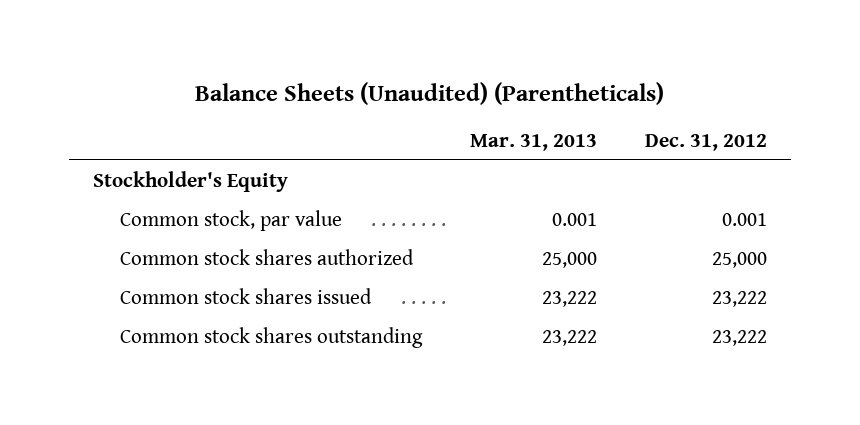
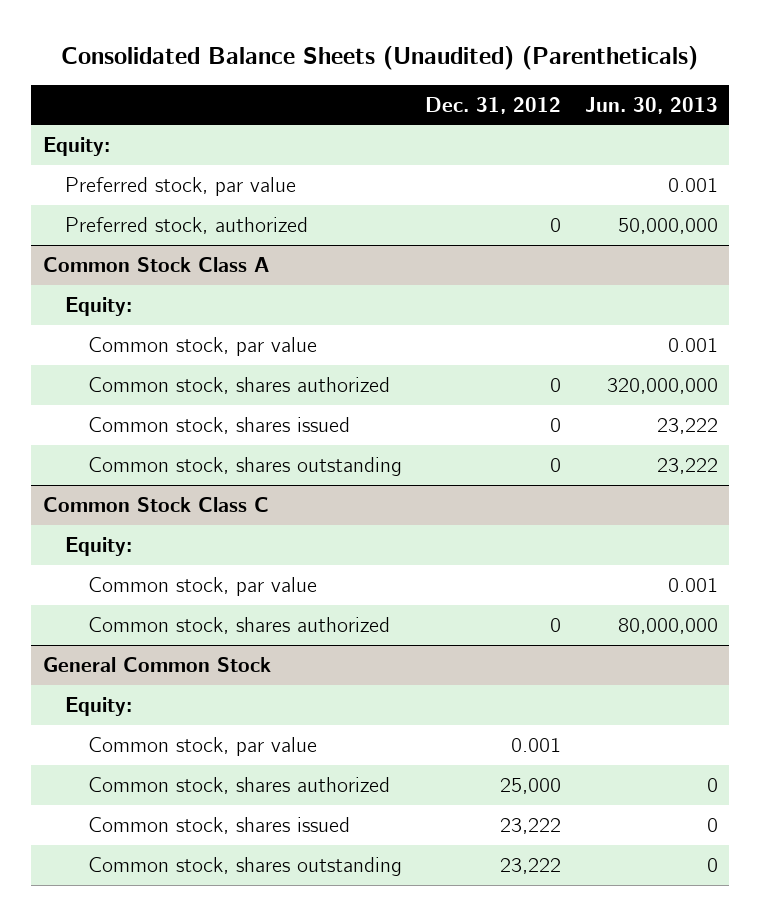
[195,81,665,105] Balance Sheets (Unaudited) (Parentheticals) -> [61,45,699,70] Consolidated Balance Sheets (Unaudited) (Parentheticals)
[469,133,597,151] Mar. 31, 2013 -> none
none -> [584,96,718,114] Jun. 30, 2013
[93,170,289,192] Stockholder's Equity -> [42,137,110,157] Equity:
none -> [65,177,297,197] Preferred stock, par value
none -> [65,217,309,235] Preferred stock, authorized
none -> [42,257,269,273] Common Stock Class A
none -> [65,297,133,317] Equity:
none -> [87,337,317,357] Common stock, par value
none -> [87,377,390,395] Common stock, shares authorized
none -> [87,417,350,435] Common stock, shares issued
none -> [87,457,402,477] Common stock, shares outstanding
none -> [42,497,269,513] Common Stock Class C
none -> [65,537,133,557] Equity:
none -> [87,577,317,597] Common stock, par value
none -> [87,617,390,635] Common stock, shares authorized
none -> [42,657,271,673] General Common Stock
none -> [65,697,133,717] Equity:
[119,248,414,265] Common stock shares authorized -> [87,777,390,795] Common stock, shares authorized
[119,287,372,304] Common stock shares issued -> [87,817,350,835] Common stock, shares issued
[119,326,423,348] Common stock shares outstanding -> [87,857,402,877] Common stock, shares outstanding

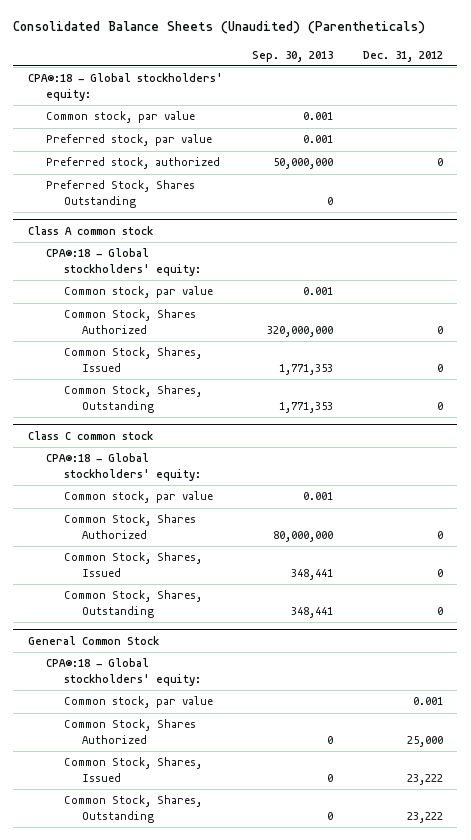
[584,96,718,114] Jun. 30, 2013 -> none
none -> [252,50,334,62] Sep. 30, 2013
[42,137,110,157] Equity: -> [27,73,223,101] CPA®:18 - Global stockholders' equity:
none -> [45,111,195,124] Common stock, par value
none -> [45,180,195,208] Preferred Stock, Shares Outstanding
[42,257,269,273] Common Stock Class A -> [27,225,153,235] Class A common stock
[65,297,133,317] Equity: -> [45,248,201,276] CPA®:18 - Global stockholders' equity:
[87,377,390,395] Common stock, shares authorized -> [63,309,196,334] Common Stock, Shares Authorized
[87,417,350,435] Common stock, shares issued -> [63,347,202,372] Common Stock, Shares, Issued
[87,457,402,477] Common stock, shares outstanding -> [63,385,202,413] Common Stock, Shares, Outstanding
[42,497,269,513] Common Stock Class C -> [27,430,153,440] Class C common stock
[65,537,133,557] Equity: -> [45,453,201,481] CPA®:18 - Global stockholders' equity:
[87,617,390,635] Common stock, shares authorized -> [63,514,196,539] Common Stock, Shares Authorized
none -> [63,552,202,577] Common Stock, Shares, Issued
none -> [63,590,202,618] Common Stock, Shares, Outstanding
[65,697,133,717] Equity: -> [45,658,201,686] CPA®:18 - Global stockholders' equity:
[87,777,390,795] Common stock, shares authorized -> [63,719,196,744] Common Stock, Shares Authorized
[87,817,350,835] Common stock, shares issued -> [63,757,202,782] Common Stock, Shares, Issued
[87,857,402,877] Common stock, shares outstanding -> [63,795,202,823] Common Stock, Shares, Outstanding

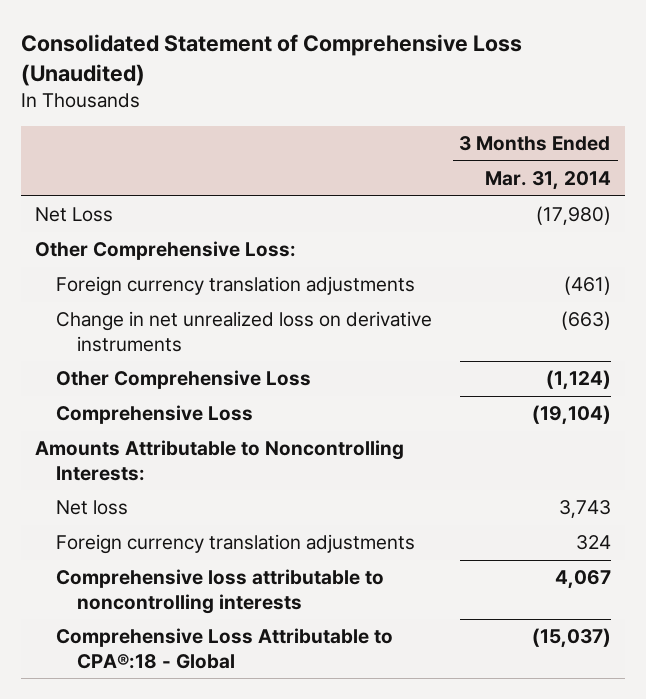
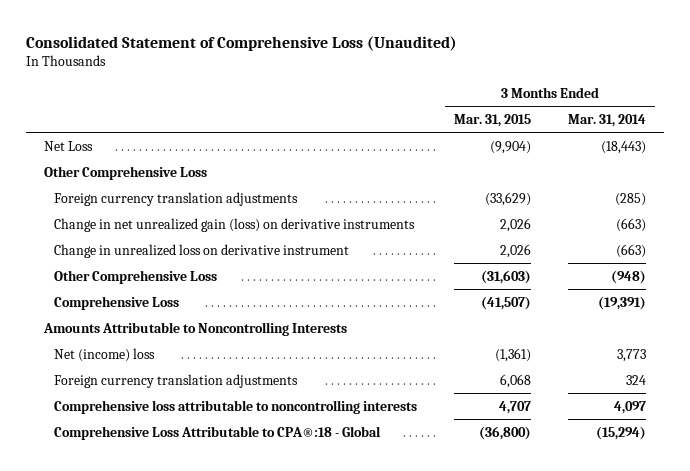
none -> [453,114,531,128] Mar. 31, 2015
[535,206,611,226] (17,980) -> [600,140,646,154] (18,443)
[34,241,296,261] Other Comprehensive Loss: -> [44,165,208,180] Other Comprehensive Loss
[563,276,611,296] (461) -> [614,192,646,206] (285)
[55,311,432,352] Change in net unrealized loss on derivative instruments -> [54,217,416,232] Change in net unrealized gain (loss) on derivative instruments
none -> [54,243,350,258] Change in unrealized loss on derivative instrument
[545,370,611,391] (1,124) -> [610,269,646,284] (948)
[531,405,611,426] (19,104) -> [597,295,646,310] (19,391)
[34,440,404,481] Amounts Attributable to Noncontrolling Interests: -> [43,321,348,336] Amounts Attributable to Noncontrolling Interests
[55,500,128,516] Net loss -> [54,347,156,362] Net (income) loss
[558,500,611,519] 3,743 -> [616,348,646,362] 3,773
[554,570,611,590] 4,067 -> [613,400,646,414] 4,097
[531,628,611,649] (15,037) -> [595,425,646,440] (15,294)

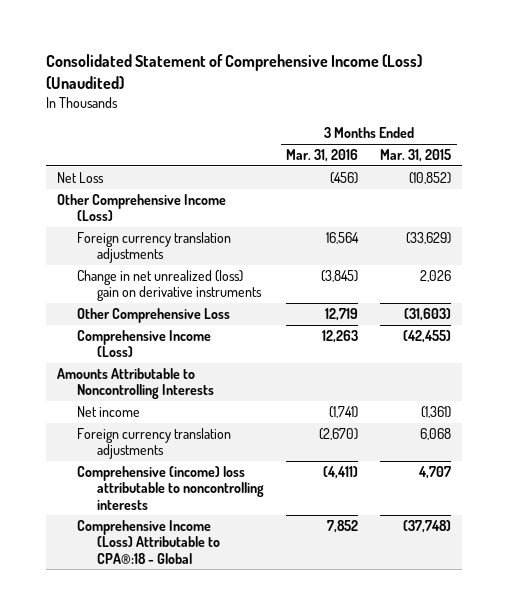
[25,35,457,51] Consolidated Statement of Comprehensive Loss (Unaudited) -> [45,54,422,90] Consolidated Statement of Comprehensive Income (Loss) (Unaudited)
[567,114,646,128] Mar. 31, 2014 -> none
none -> [286,148,359,162] Mar. 31, 2016
[489,140,531,154] (9,904) -> [409,171,452,184] (10,852)
[44,165,208,180] Other Comprehensive Loss -> [56,193,226,222] Other Comprehensive Income (Loss)
[54,243,350,258] Change in unrealized loss on derivative instrument -> none
[54,217,416,232] Change in net unrealized gain (loss) on derivative instruments -> [76,269,263,302] Change in net unrealized (loss) gain on derivative instruments
[54,295,180,310] Comprehensive Loss -> [76,329,211,358] Comprehensive Income (Loss)
[480,295,531,310] (41,507) -> [403,329,452,343] (42,455)
[54,347,156,362] Net (income) loss -> [76,405,140,417] Net income
[54,399,418,414] Comprehensive loss attributable to noncontrolling interests -> [76,465,265,510] Comprehensive (income) loss attributable to noncontrolling interests
[54,425,382,440] Comprehensive Loss Attributable to CPA®:18 - Global -> [76,519,221,564] Comprehensive Income (Loss) Attributable to CPA®:18 - Global
[478,425,531,440] (36,800) -> [403,519,452,533] (37,748)

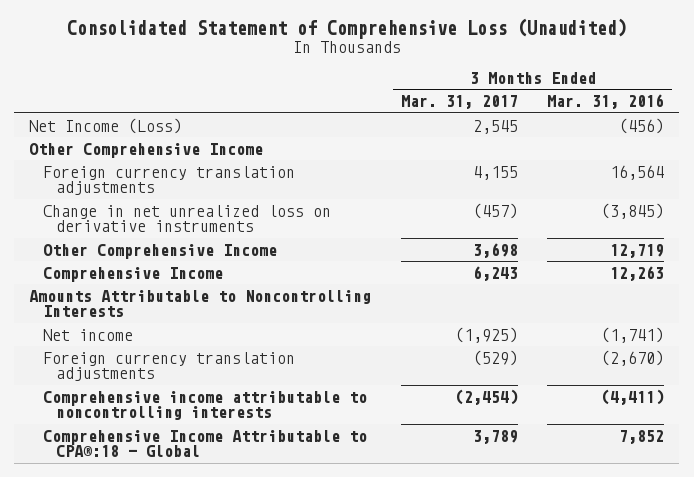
[45,54,422,90] Consolidated Statement of Comprehensive Income (Loss) (Unaudited) -> [66,18,627,40] Consolidated Statement of Comprehensive Loss (Unaudited)
[380,148,452,162] Mar. 31, 2015 -> none
none -> [400,95,518,110] Mar. 31, 2017
[56,171,104,183] Net Loss -> [29,117,183,134] Net Income (Loss)
[56,193,226,222] Other Comprehensive Income (Loss) -> [29,142,264,158] Other Comprehensive Income
[76,269,263,302] Change in net unrealized (loss) gain on derivative instruments -> [42,204,331,233] Change in net unrealized loss on derivative instruments
[76,307,230,323] Other Comprehensive Loss -> [42,243,277,259] Other Comprehensive Income
[76,329,211,358] Comprehensive Income (Loss) -> [42,266,223,282] Comprehensive Income
[76,465,265,510] Comprehensive (income) loss attributable to noncontrolling interests -> [42,390,367,421] Comprehensive income attributable to noncontrolling interests
[76,519,221,564] Comprehensive Income (Loss) Attributable to CPA®:18 - Global -> [42,429,367,458] Comprehensive Income Attributable to CPA®:18 - Global

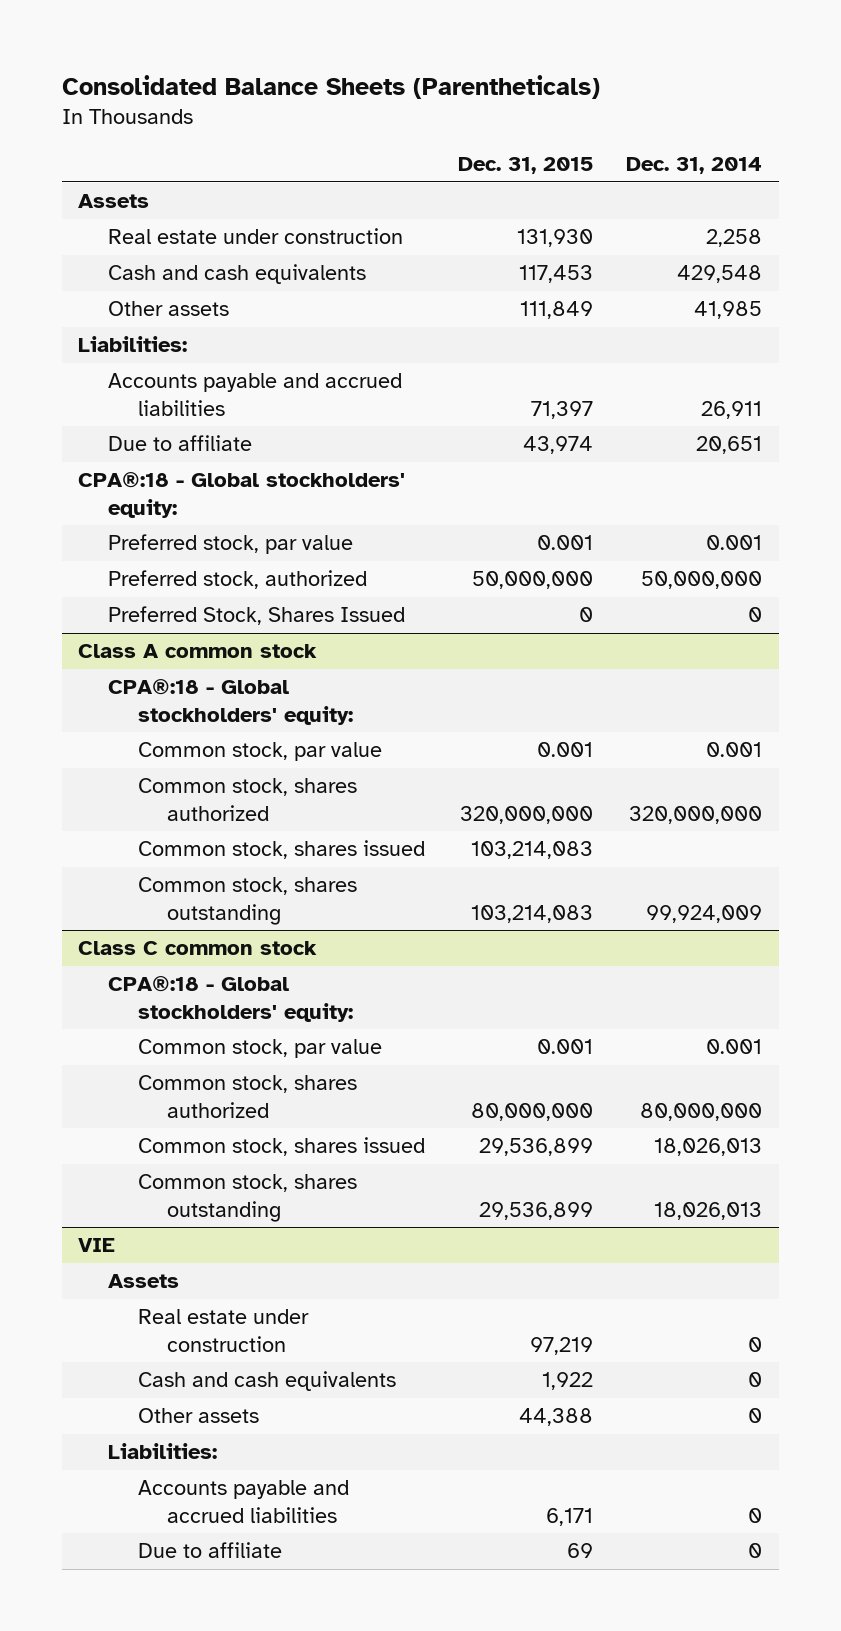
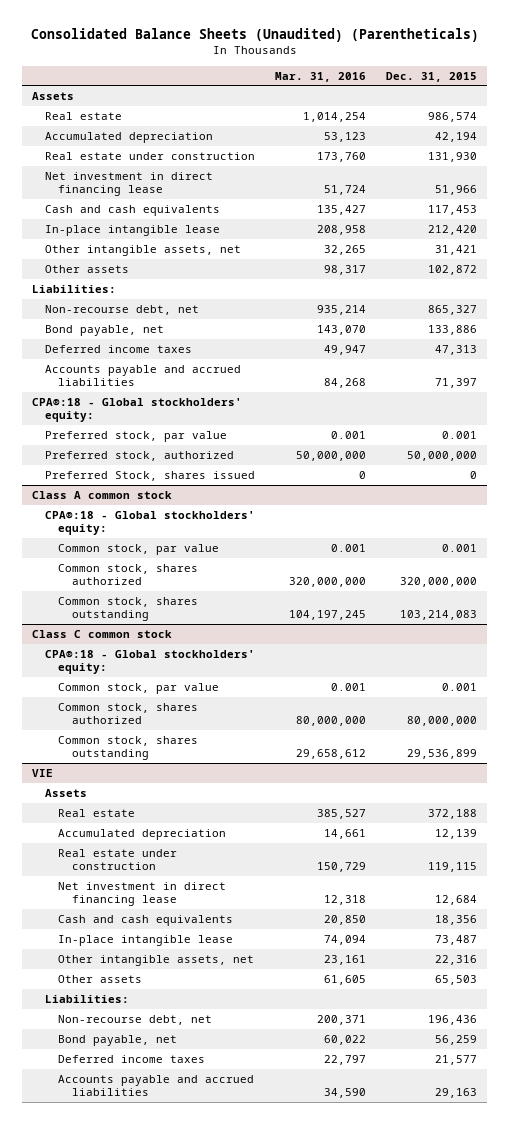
[61,75,600,100] Consolidated Balance Sheets (Parentheticals) -> [30,28,479,43] Consolidated Balance Sheets (Unaudited) (Parentheticals)
[626,157,763,175] Dec. 31, 2014 -> none
none -> [275,71,367,82] Mar. 31, 2016
none -> [45,111,123,120] Real estate
none -> [45,131,214,143] Accumulated depreciation
none -> [45,171,214,197] Net investment in direct financing lease
none -> [45,224,221,236] In-place intangible lease
none -> [45,244,242,256] Other intangible assets, net
[519,301,593,320] 111,849 -> [428,264,478,275] 102,872
none -> [45,304,200,315] Non-recourse debt, net
none -> [45,324,165,336] Bond payable, net
none -> [45,344,193,353] Deferred income taxes
[108,435,253,452] Due to affiliate -> none
[108,606,406,626] Preferred Stock, Shares Issued -> [45,470,256,481] Preferred Stock, shares issued
[137,840,425,860] Common stock, shares issued -> none
[137,1137,425,1157] Common stock, shares issued -> none
none -> [58,808,136,817] Real estate
none -> [58,828,227,840] Accumulated depreciation
[529,1336,593,1355] 97,219 -> [428,862,478,873] 119,115
none -> [58,881,227,907] Net investment in direct financing lease
[541,1372,593,1391] 1,922 -> [435,914,478,925] 18,356
none -> [58,934,234,946] In-place intangible lease
none -> [58,954,255,966] Other intangible assets, net
[518,1408,593,1427] 44,388 -> [435,974,478,985] 65,503
[137,1542,282,1559] Due to affiliate -> none
none -> [58,1014,213,1025] Non-recourse debt, net
none -> [58,1034,178,1046] Bond payable, net
none -> [58,1054,206,1063] Deferred income taxes
[545,1507,593,1526] 6,171 -> [435,1088,478,1099] 29,163

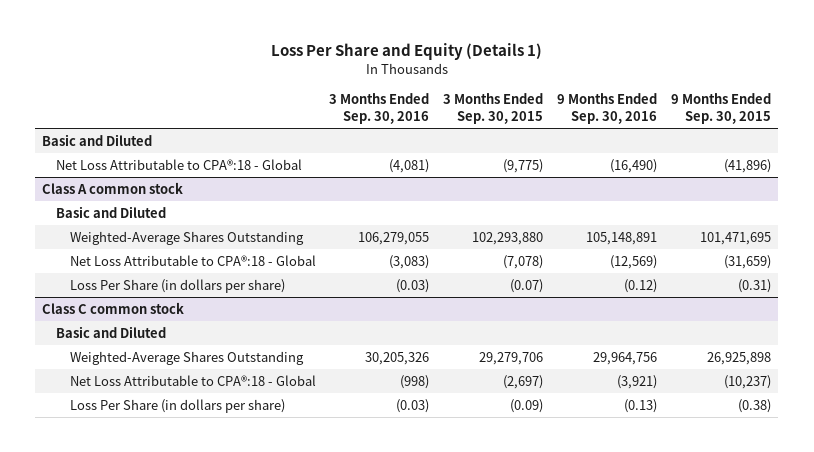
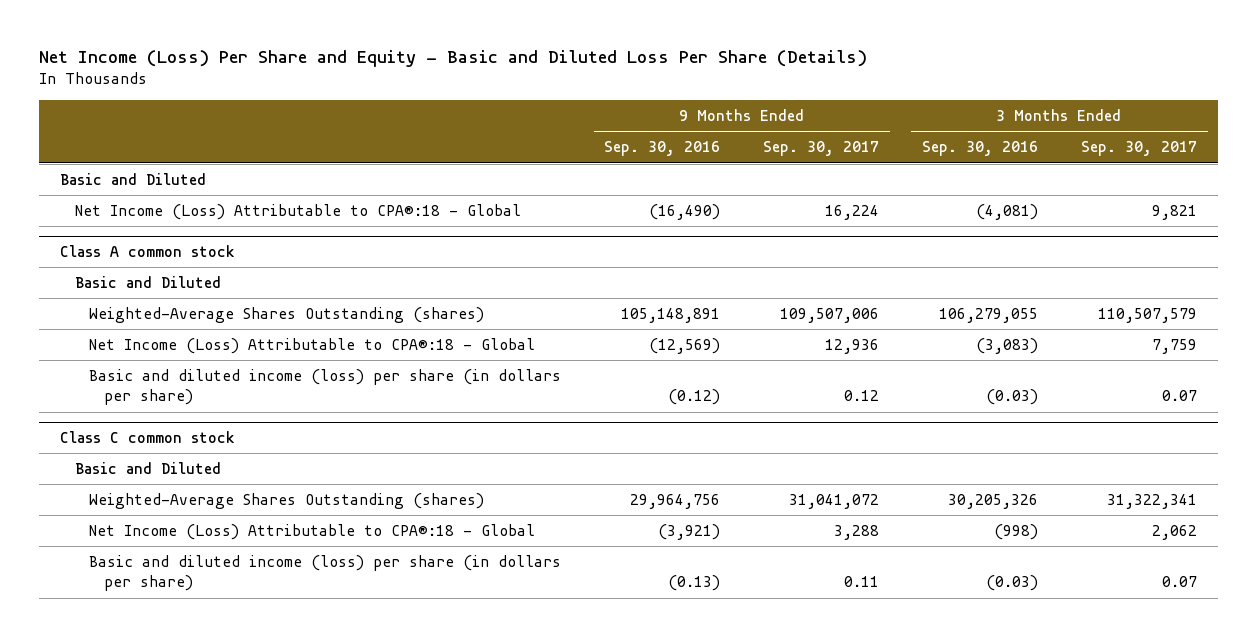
[270,42,542,60] Loss Per Share and Equity (Details 1) -> [39,50,868,68] Net Income (Loss) Per Share and Equity - Basic and Diluted Loss Per Share (Details)
[443,93,544,125] 3 Months Ended Sep. 30, 2015 -> none
[671,93,772,125] 9 Months Ended Sep. 30, 2015 -> none
none -> [763,141,880,157] Sep. 30, 2017
none -> [1080,141,1197,157] Sep. 30, 2017
[55,159,302,171] Net Loss Attributable to CPA®:18 - Global -> [74,204,521,221] Net Income (Loss) Attributable to CPA®:18 - Global
[69,231,304,246] Weighted-Average Shares Outstanding -> [89,307,485,324] Weighted-Average Shares Outstanding (shares)
[69,255,316,267] Net Loss Attributable to CPA®:18 - Global -> [89,338,536,355] Net Income (Loss) Attributable to CPA®:18 - Global
[69,279,285,294] Loss Per Share (in dollars per share) -> [89,369,562,406] Basic and diluted income (loss) per share (in dollars per share)
[69,351,304,366] Weighted-Average Shares Outstanding -> [89,493,485,510] Weighted-Average Shares Outstanding (shares)
[69,375,316,387] Net Loss Attributable to CPA®:18 - Global -> [89,524,536,541] Net Income (Loss) Attributable to CPA®:18 - Global
[69,399,285,414] Loss Per Share (in dollars per share) -> [89,555,562,592] Basic and diluted income (loss) per share (in dollars per share)

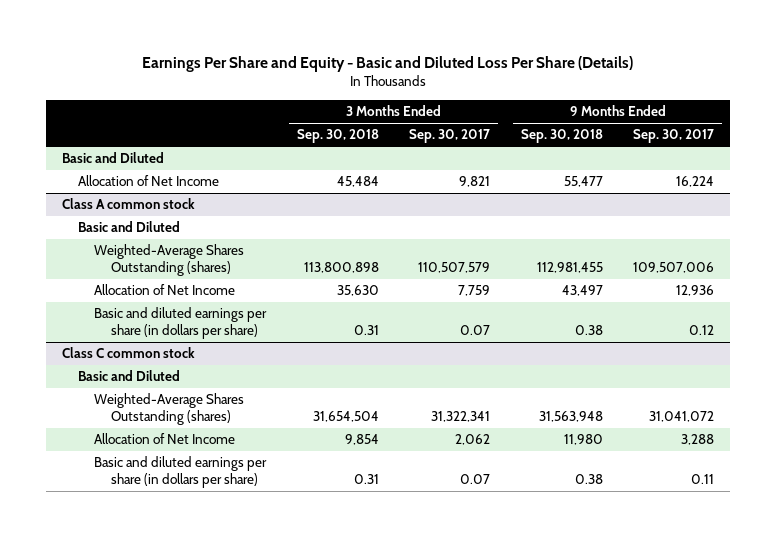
[39,50,868,68] Net Income (Loss) Per Share and Equity - Basic and Diluted Loss Per Share (Details) -> [142,55,634,72] Earnings Per Share and Equity - Basic and Diluted Loss Per Share (Details)
[604,141,721,157] Sep. 30, 2016 -> none
[921,141,1038,157] Sep. 30, 2016 -> none
none -> [296,129,379,144] Sep. 30, 2018
none -> [520,129,603,144] Sep. 30, 2018
[74,204,521,221] Net Income (Loss) Attributable to CPA®:18 - Global -> [77,175,219,187] Allocation of Net Income
[89,338,536,355] Net Income (Loss) Attributable to CPA®:18 - Global -> [94,284,236,296] Allocation of Net Income
[89,369,562,406] Basic and diluted income (loss) per share (in dollars per share) -> [94,307,268,339] Basic and diluted earnings per share (in dollars per share)
[89,524,536,541] Net Income (Loss) Attributable to CPA®:18 - Global -> [94,433,236,445] Allocation of Net Income
[89,555,562,592] Basic and diluted income (loss) per share (in dollars per share) -> [94,456,268,488] Basic and diluted earnings per share (in dollars per share)

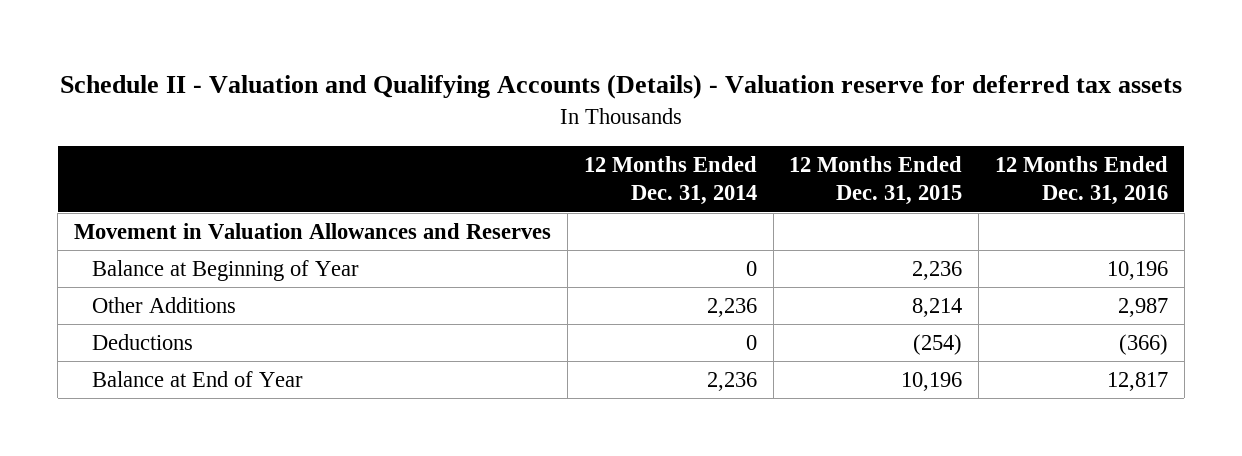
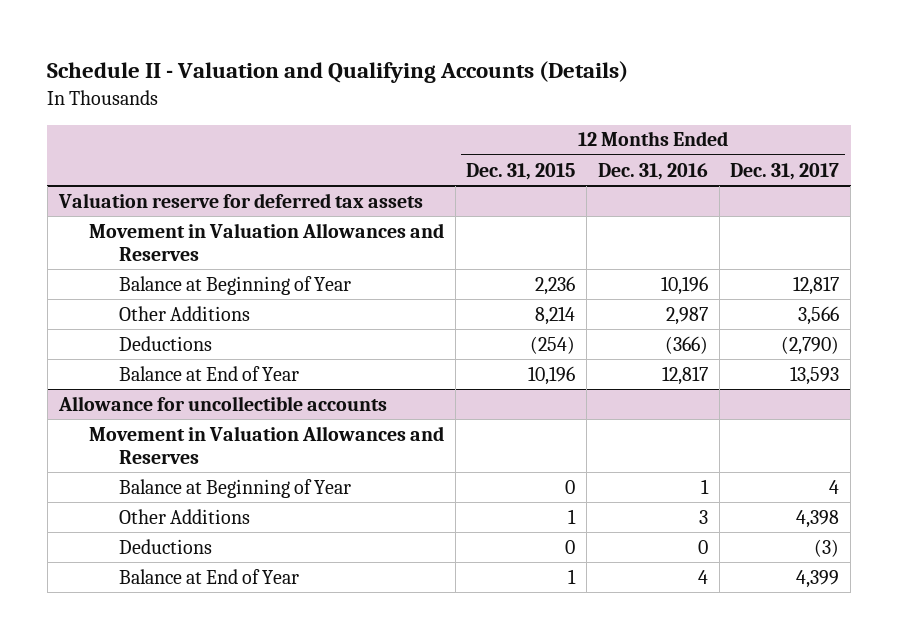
[60,74,1183,100] Schedule II - Valuation and Qualifying Accounts (Details) - Valuation reserve for deferred tax assets -> [47,61,629,84] Schedule II - Valuation and Qualifying Accounts (Details)
[583,156,757,206] 12 Months Ended Dec. 31, 2014 -> none
none -> [730,162,840,180] Dec. 31, 2017
none -> [57,192,423,208] Valuation reserve for deferred tax assets
none -> [57,395,387,411] Allowance for uncollectible accounts
none -> [88,425,444,464] Movement in Valuation Allowances and Reserves
none -> [118,478,351,498] Balance at Beginning of Year
none -> [118,508,250,524] Other Additions
none -> [118,538,212,554] Deductions
none -> [118,568,299,584] Balance at End of Year

